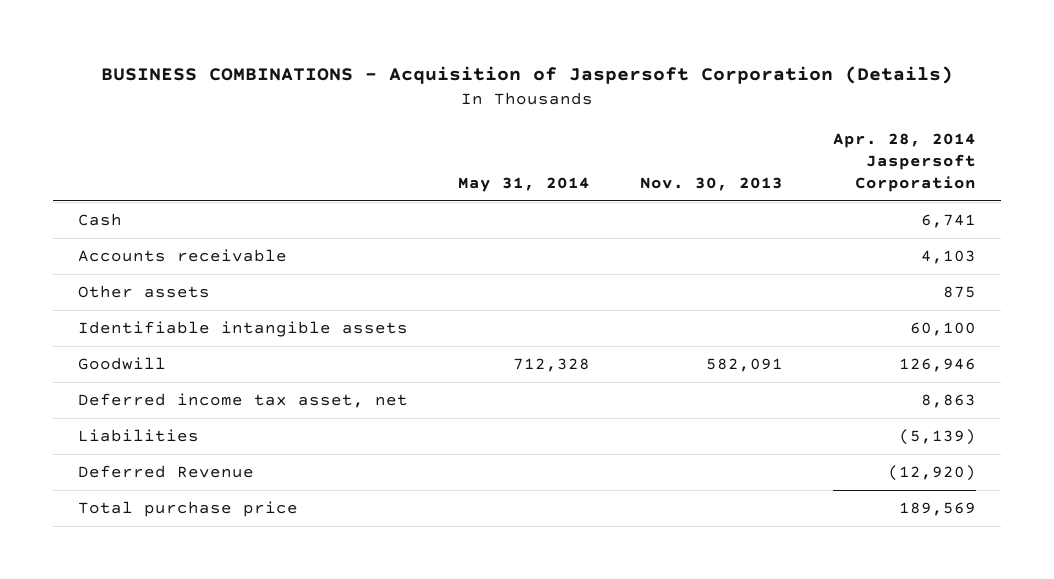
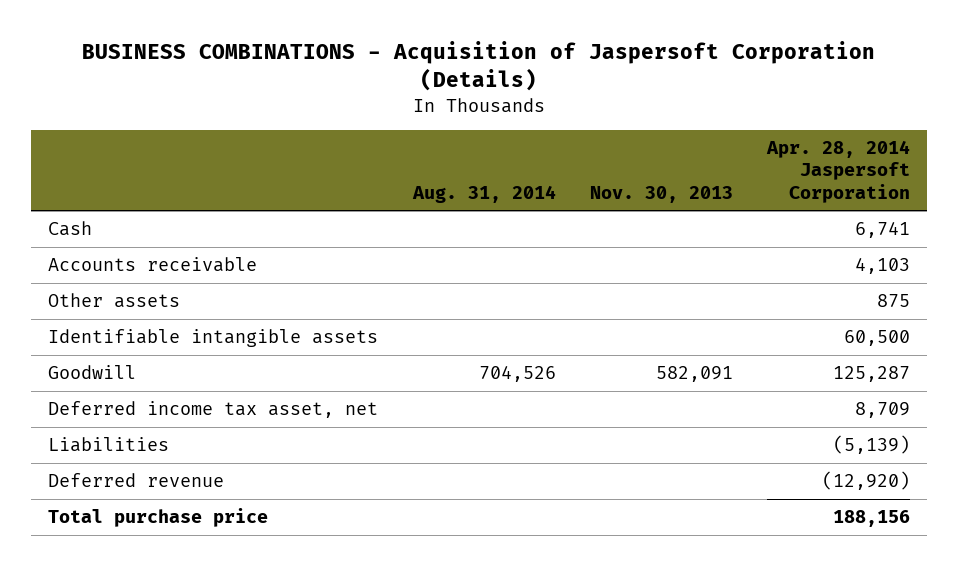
[457,177,590,193] May 31, 2014 -> none
none -> [411,184,556,203] Aug. 31, 2014
[909,322,976,337] 60,100 -> [843,330,910,347] 60,500
[898,358,976,373] 126,946 -> [832,366,910,383] 125,287
[920,394,976,409] 8,863 -> [854,402,910,419] 8,709
[78,465,255,479] Deferred Revenue -> [48,473,225,488] Deferred revenue
[898,502,976,517] 189,569 -> [832,510,910,528] 188,156

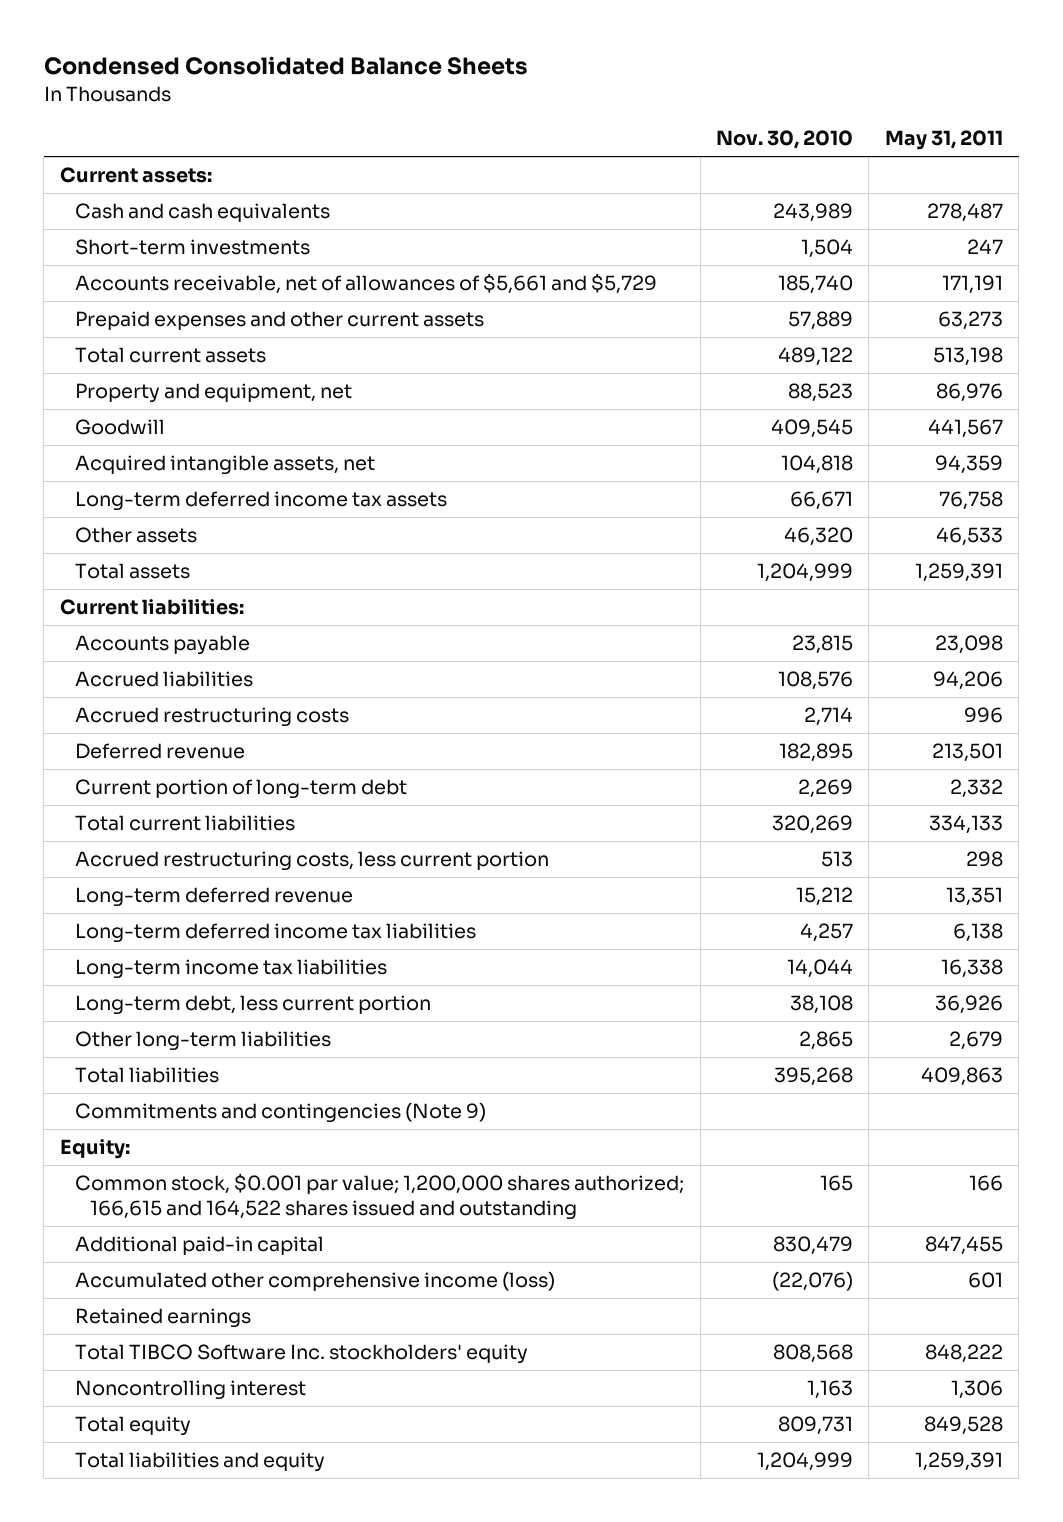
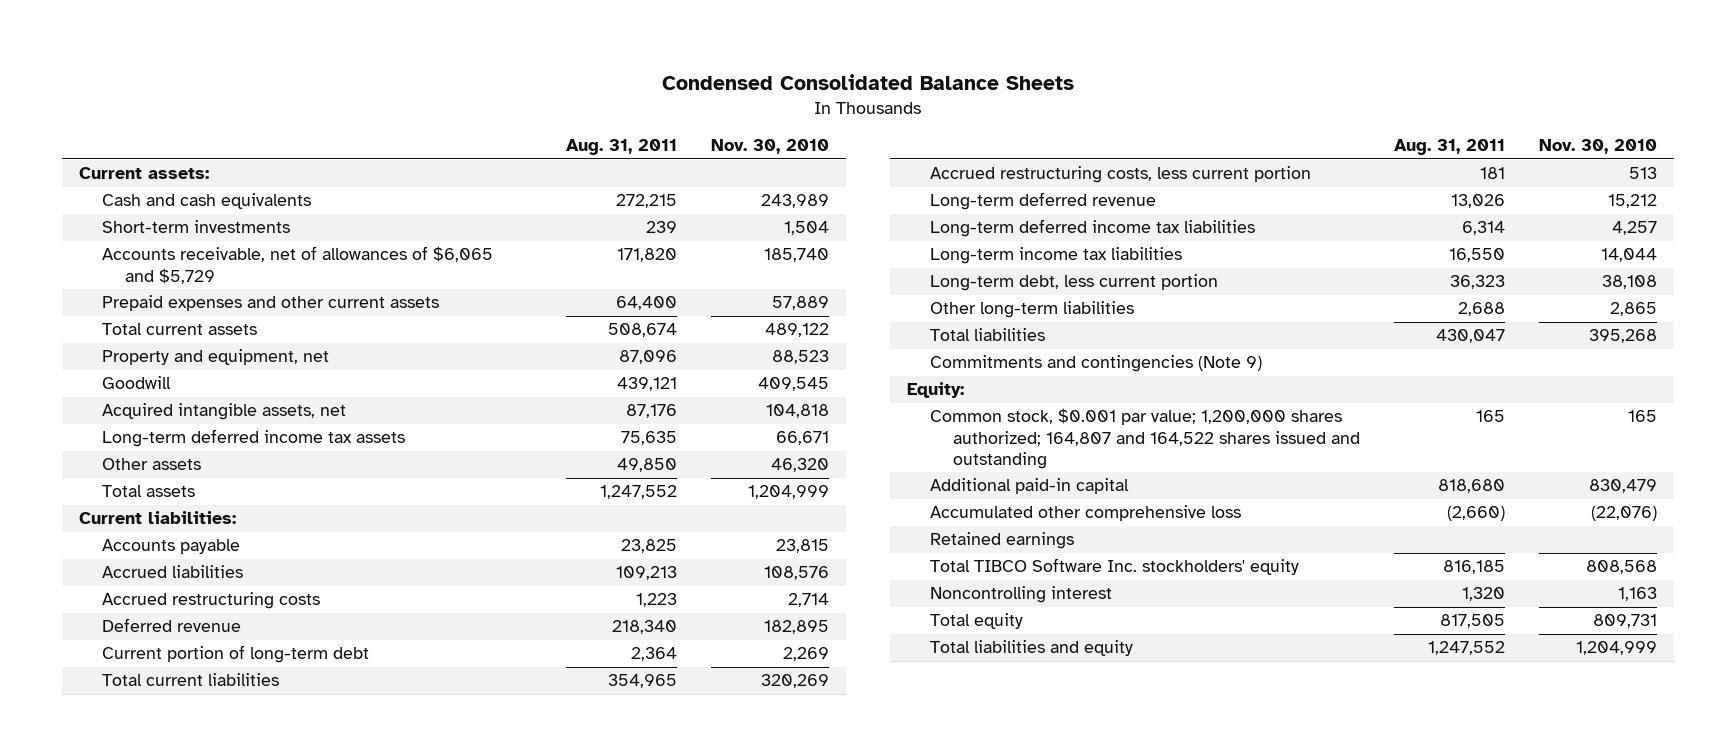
[884,130,1003,151] May 31, 2011 -> none
none -> [565,139,677,156] Aug. 31, 2011
[75,273,658,295] Accounts receivable, net of allowances of $5,661 and $5,729 -> [102,246,494,284] Accounts receivable, net of allowances of $6,065 and $5,729
[75,1173,685,1221] Common stock, $0.001 par value; 1,200,000 shares authorized; 166,615 and 164,522 shares issued and outstanding -> [930,408,1361,470] Common stock, $0.001 par value; 1,200,000 shares authorized; 164,807 and 164,522 shares issued and outstanding
[75,1271,556,1292] Accumulated other comprehensive income (loss) -> [930,505,1242,522] Accumulated other comprehensive loss

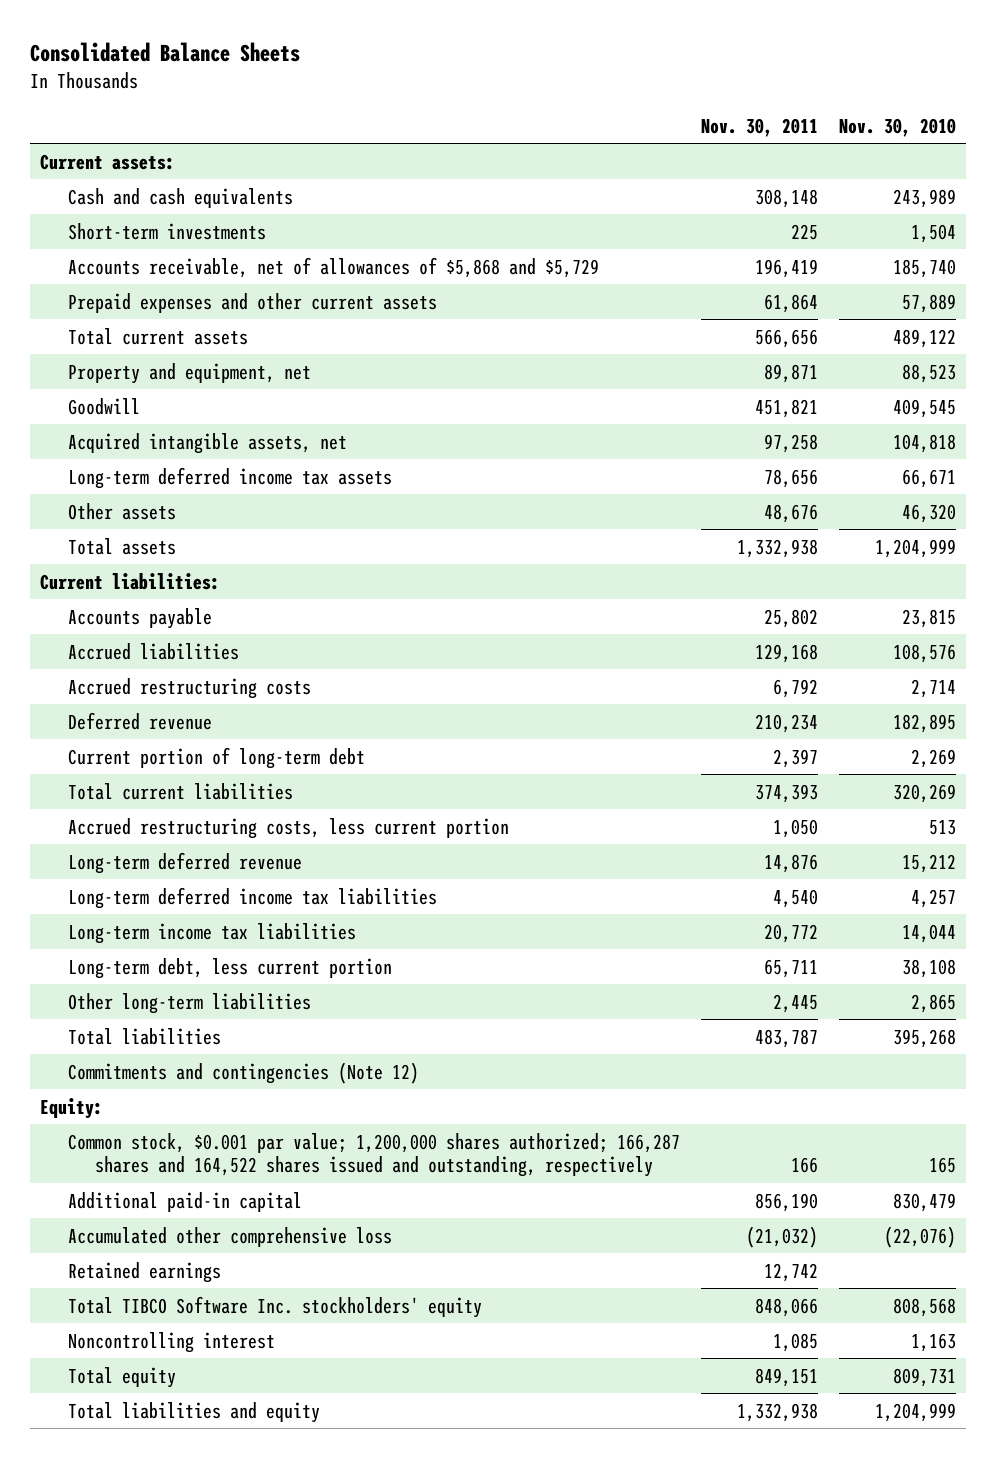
[661,73,1074,90] Condensed Consolidated Balance Sheets -> [29,42,300,63] Consolidated Balance Sheets
[565,139,677,156] Aug. 31, 2011 -> none
none -> [700,117,818,137] Nov. 30, 2011
[102,246,494,284] Accounts receivable, net of allowances of $6,065 and $5,729 -> [67,256,599,278] Accounts receivable, net of allowances of $5,868 and $5,729
[930,355,1263,373] Commitments and contingencies (Note 9) -> [67,1061,419,1084] Commitments and contingencies (Note 12)
[930,408,1361,470] Common stock, $0.001 par value; 1,200,000 shares authorized; 164,807 and 164,522 shares issued and outstanding -> [67,1132,680,1178] Common stock, $0.001 par value; 1,200,000 shares authorized; 166,287 shares and 164,522 shares issued and outstanding, respectively

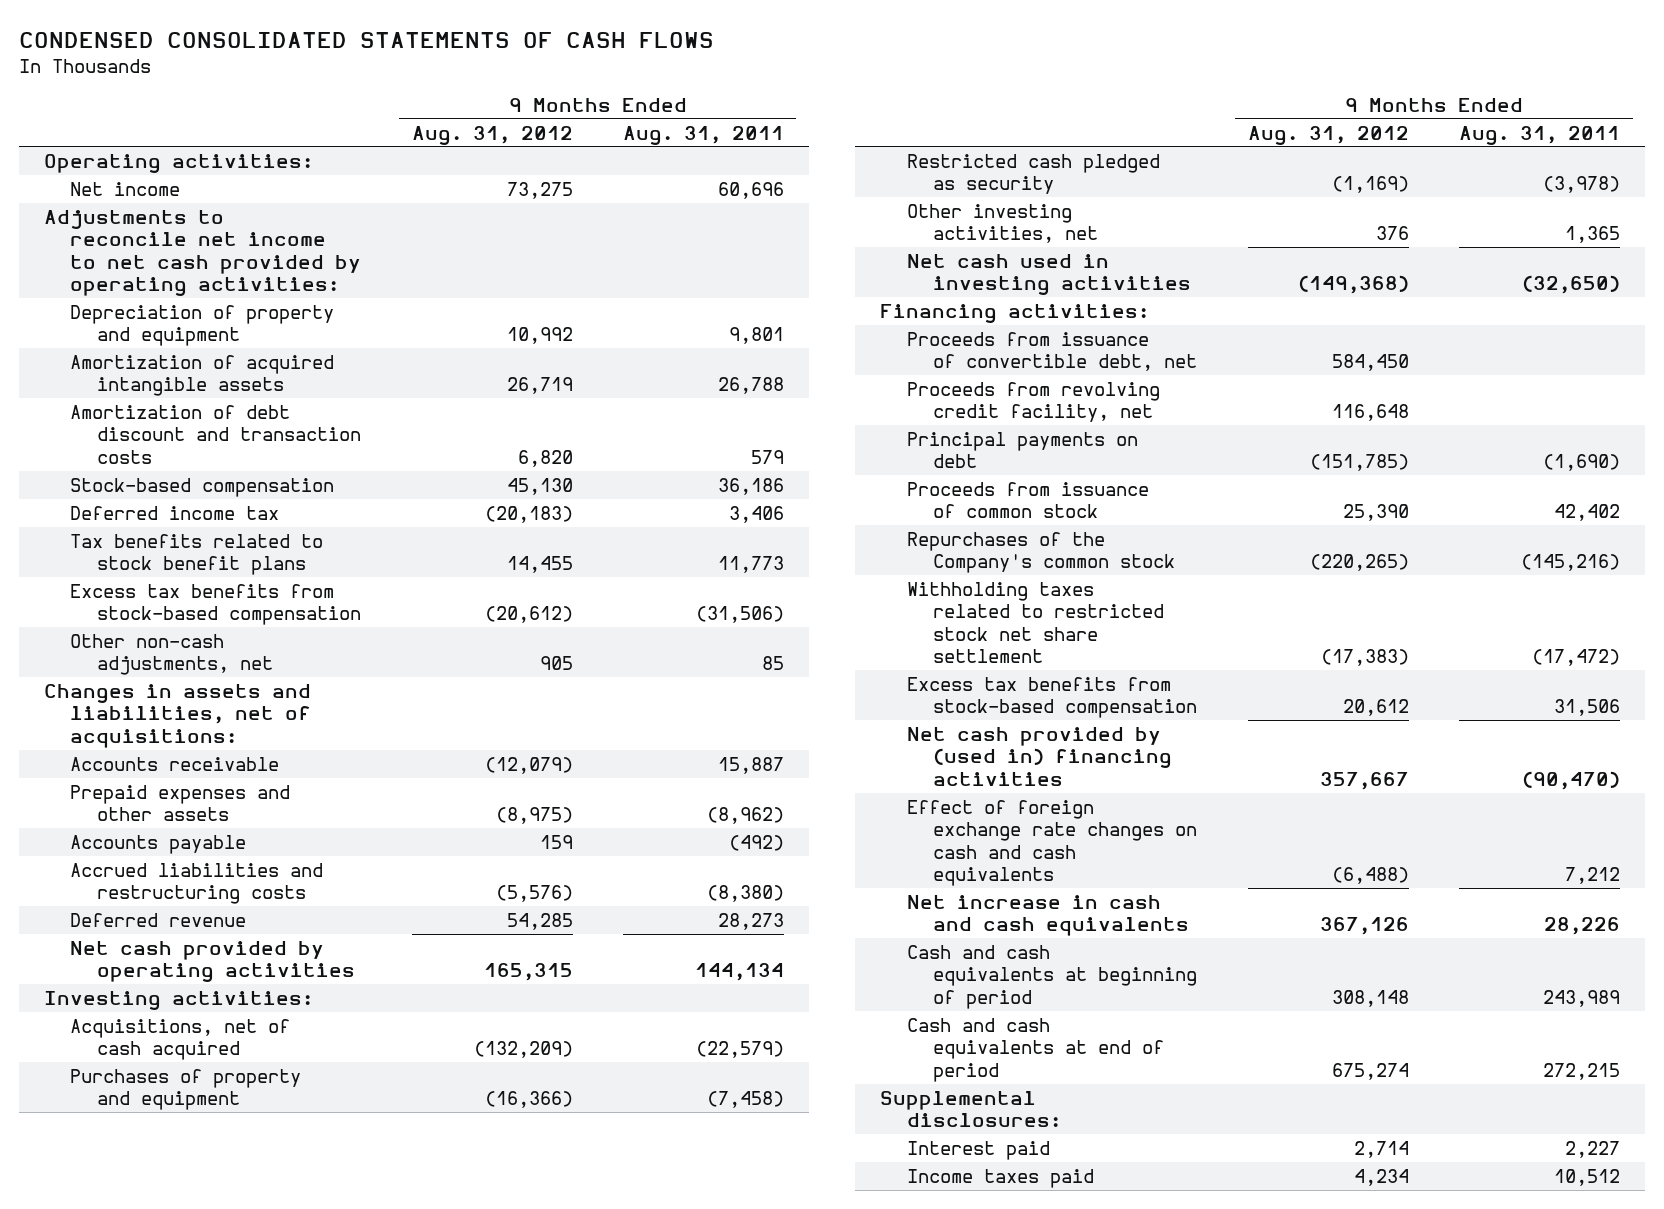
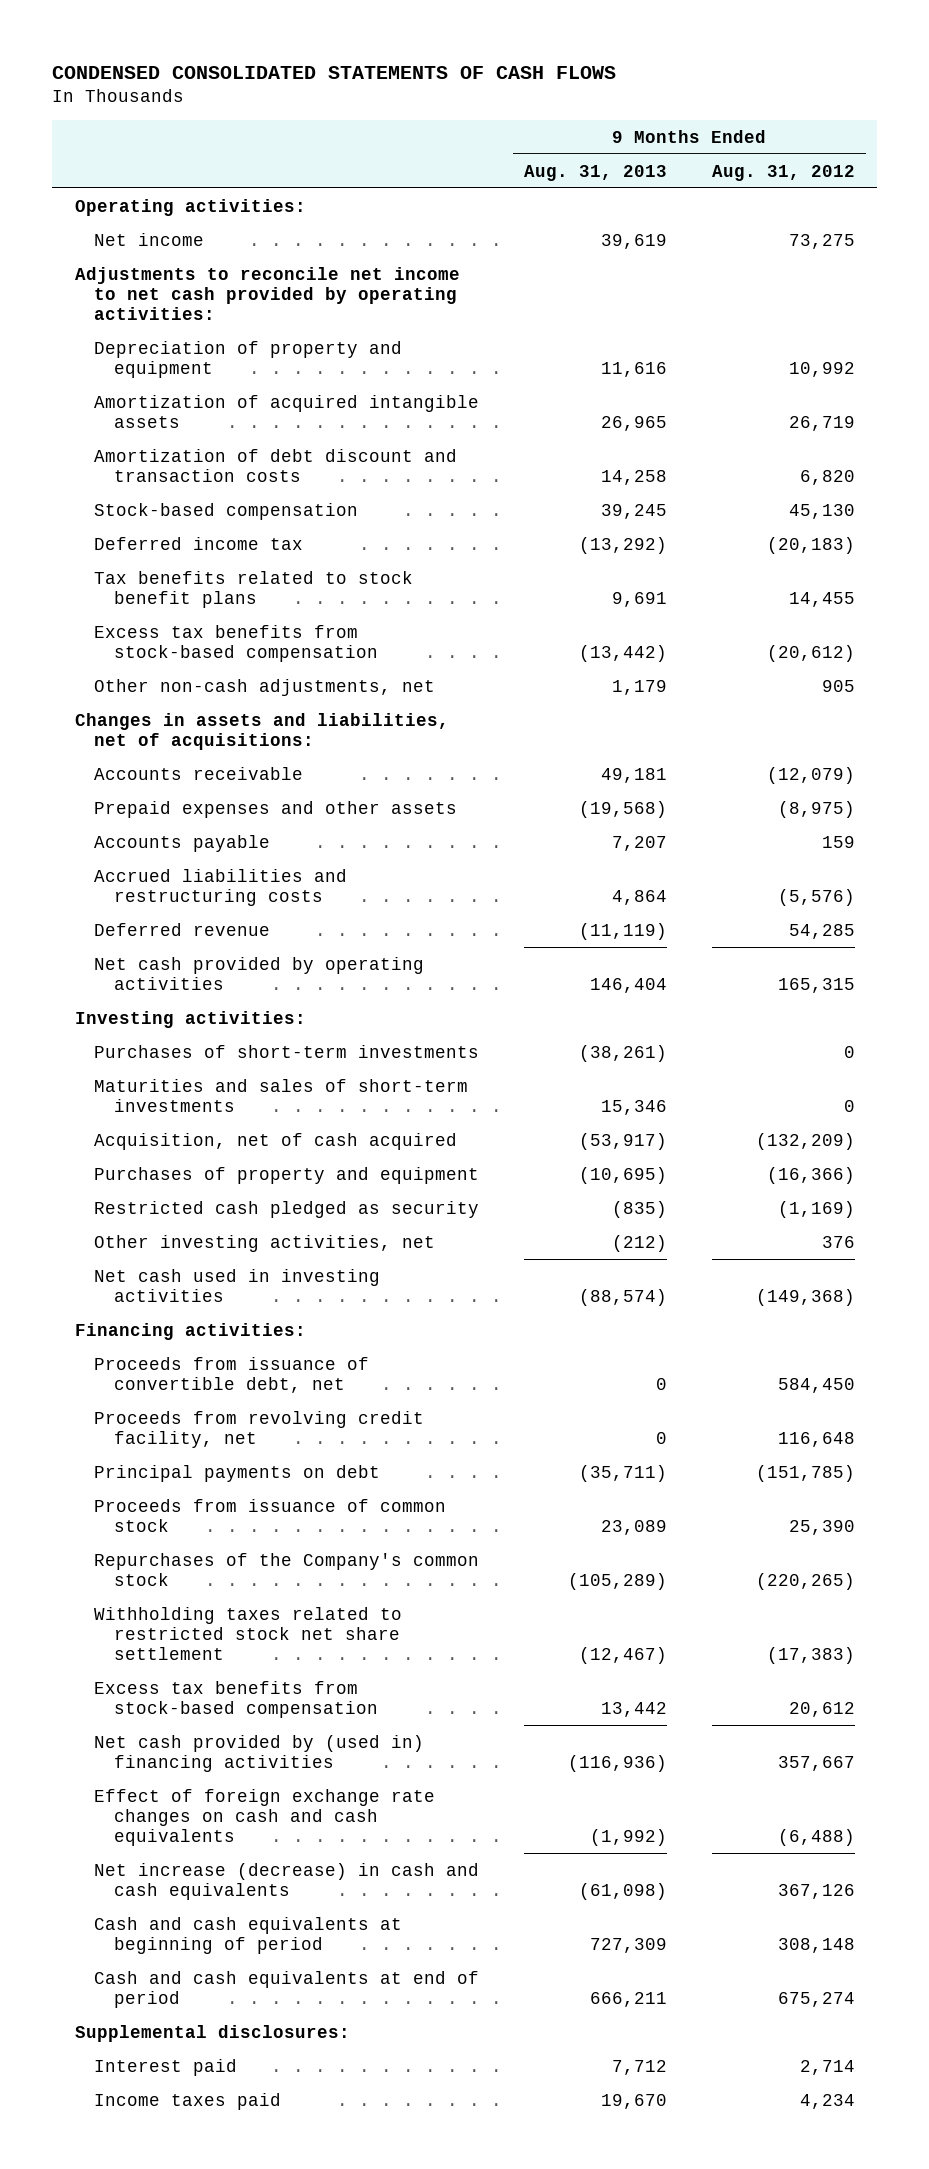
[622,125,784,145] Aug. 31, 2011 -> none
none -> [524,164,668,181] Aug. 31, 2013
none -> [94,1044,480,1058] Purchases of short-term investments
none -> [94,1078,469,1112] Maturities and sales of short-term investments
[70,1018,291,1061] Acquisitions, net of cash acquired -> [94,1132,458,1150] Acquisition, net of cash acquired
[906,894,1190,937] Net increase in cash and cash equivalents -> [94,1862,480,1900] Net increase (decrease) in cash and cash equivalents

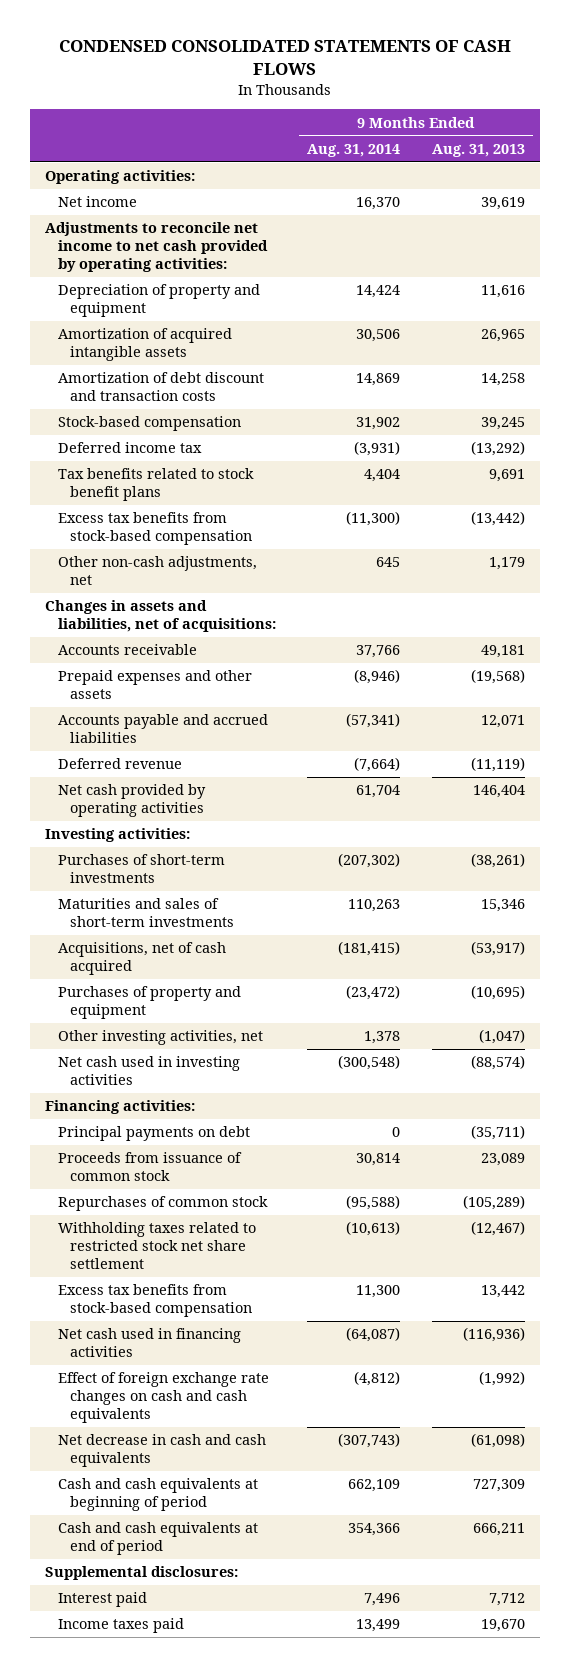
[711,164,855,181] Aug. 31, 2012 -> none
none -> [307,143,401,157] Aug. 31, 2014
[94,868,348,906] Accrued liabilities and restructuring costs -> none
[94,834,271,852] Accounts payable -> [57,714,268,744] Accounts payable and accrued liabilities
[612,835,668,851] 7,207 -> [480,715,525,729] 12,071
[94,1132,458,1150] Acquisition, net of cash acquired -> [57,942,226,976] Acquisitions, net of cash acquired
[94,1200,480,1218] Restricted cash pledged as security -> none
[612,1234,668,1252] (212) -> [478,1029,525,1045] (1,047)
[94,1356,370,1393] Proceeds from issuance of convertible debt, net -> none
[94,1410,425,1448] Proceeds from revolving credit facility, net -> none
[94,1552,480,1586] Repurchases of the Company's common stock -> [57,1196,268,1212] Repurchases of common stock
[94,1734,425,1772] Net cash provided by (used in) financing activities -> [57,1328,241,1358] Net cash used in financing activities
[94,1862,480,1900] Net increase (decrease) in cash and cash equivalents -> [57,1434,266,1468] Net decrease in cash and cash equivalents

